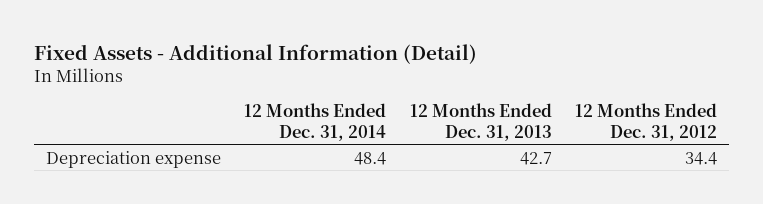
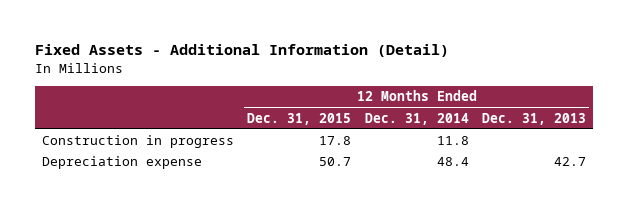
[575,102,718,141] 12 Months Ended Dec. 31, 2012 -> none
none -> [247,112,352,125] Dec. 31, 2015
none -> [41,135,234,149] Construction in progress

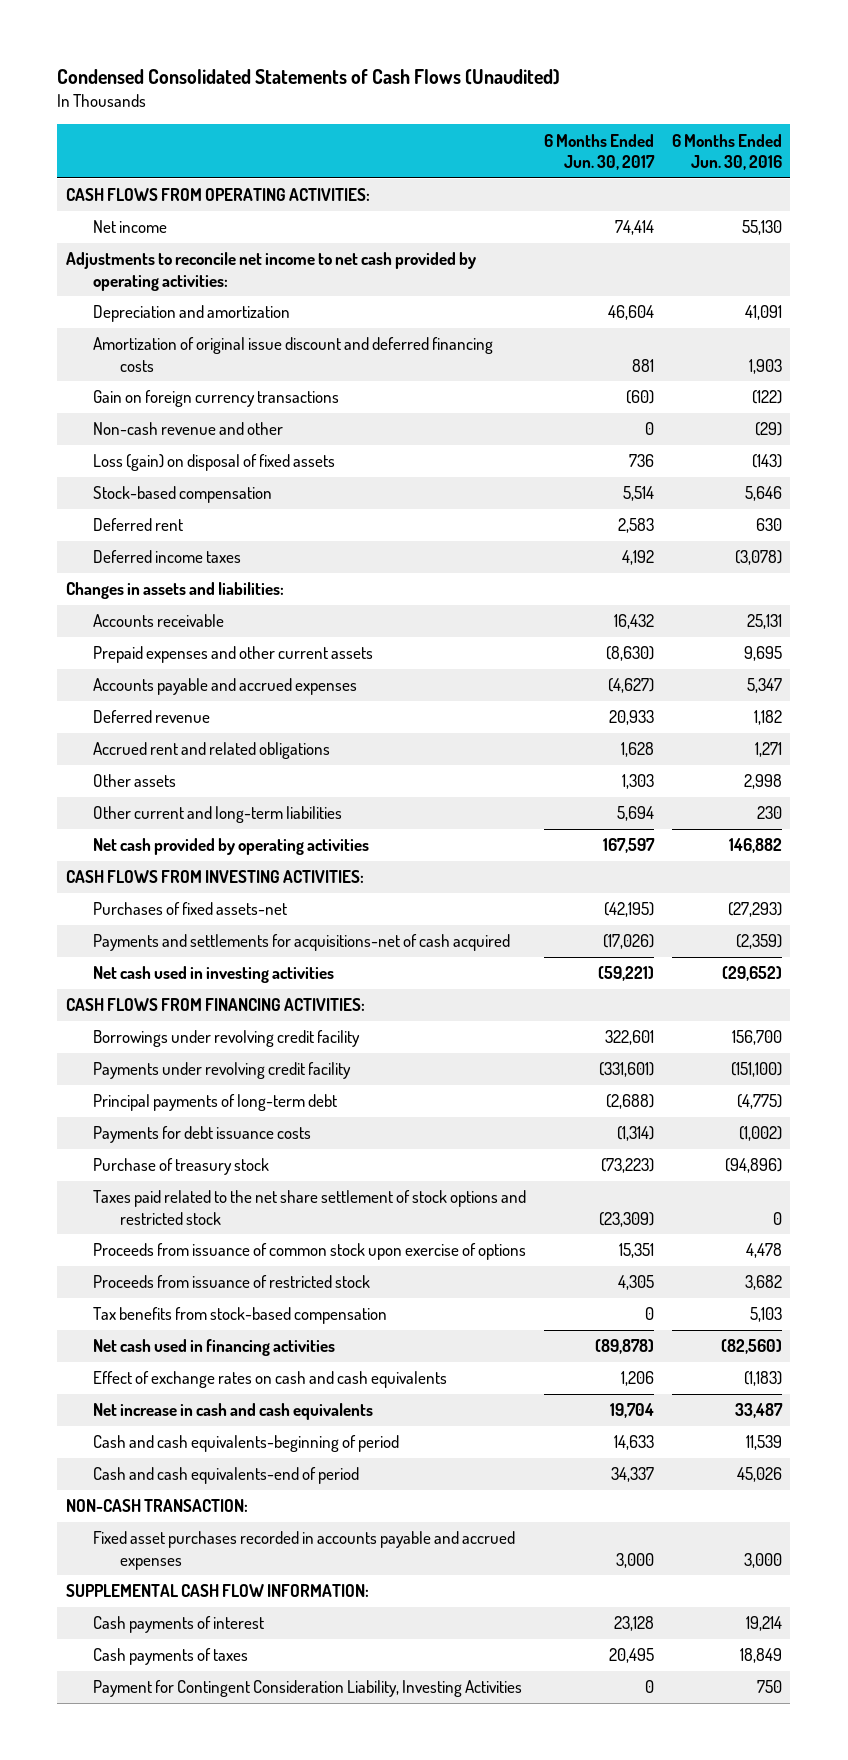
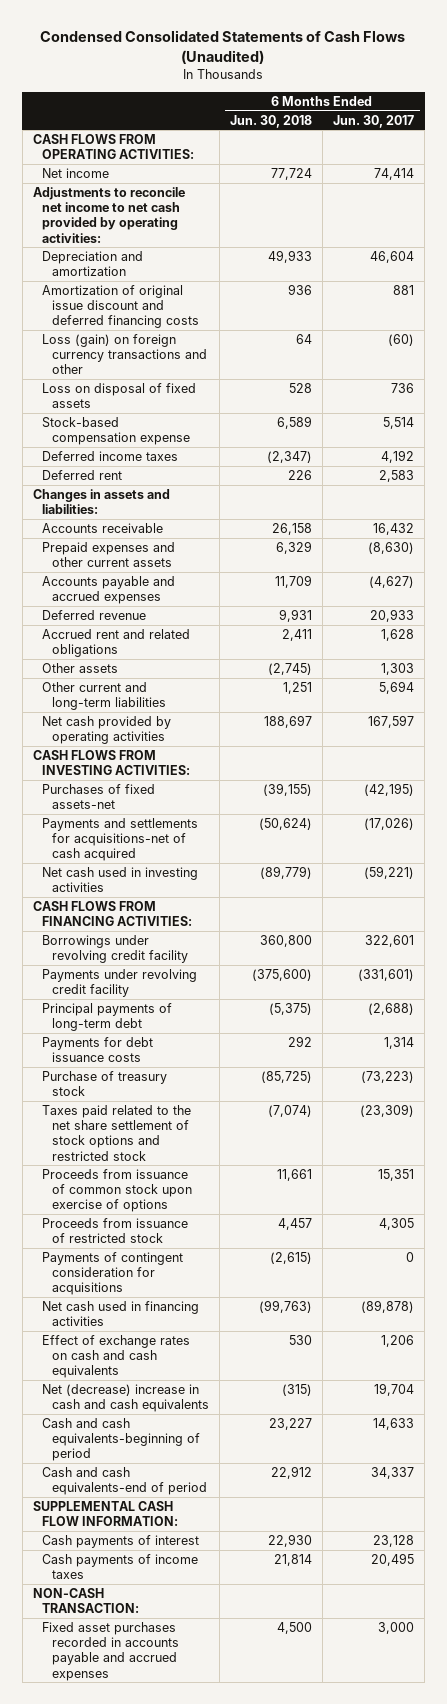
[671,133,782,171] 6 Months Ended Jun. 30, 2016 -> none
none -> [230,114,313,128] Jun. 30, 2018
[92,422,283,436] Non-cash revenue and other -> none
[92,390,339,408] Gain on foreign currency transactions -> [42,334,208,375] Loss (gain) on foreign currency transactions and other
[92,454,335,472] Loss (gain) on disposal of fixed assets -> [42,383,197,409] Loss on disposal of fixed assets
[92,486,272,504] Stock-based compensation -> [42,417,191,446] Stock-based compensation expense
[92,518,183,532] Deferred rent -> [42,470,123,481] Deferred rent
[616,1126,654,1142] (1,314) -> [384,1037,415,1050] 1,314
[92,1307,387,1325] Tax benefits from stock-based compensation -> none
none -> [42,1252,184,1296] Payments of contingent consideration for acquisitions
[92,1403,373,1421] Net increase in cash and cash equivalents -> [42,1384,210,1413] Net (decrease) increase in cash and cash equivalents
[92,1680,522,1698] Payment for Contingent Consideration Liability, Investing Activities -> none
[92,1648,248,1666] Cash payments of taxes -> [42,1554,199,1580] Cash payments of income taxes
[66,1499,249,1513] NON-CASH TRANSACTION: -> [32,1588,140,1614] NON-CASH TRANSACTION:
[92,1531,515,1570] Fixed asset purchases recorded in accounts payable and accrued expenses -> [42,1622,180,1681] Fixed asset purchases recorded in accounts payable and accrued expenses

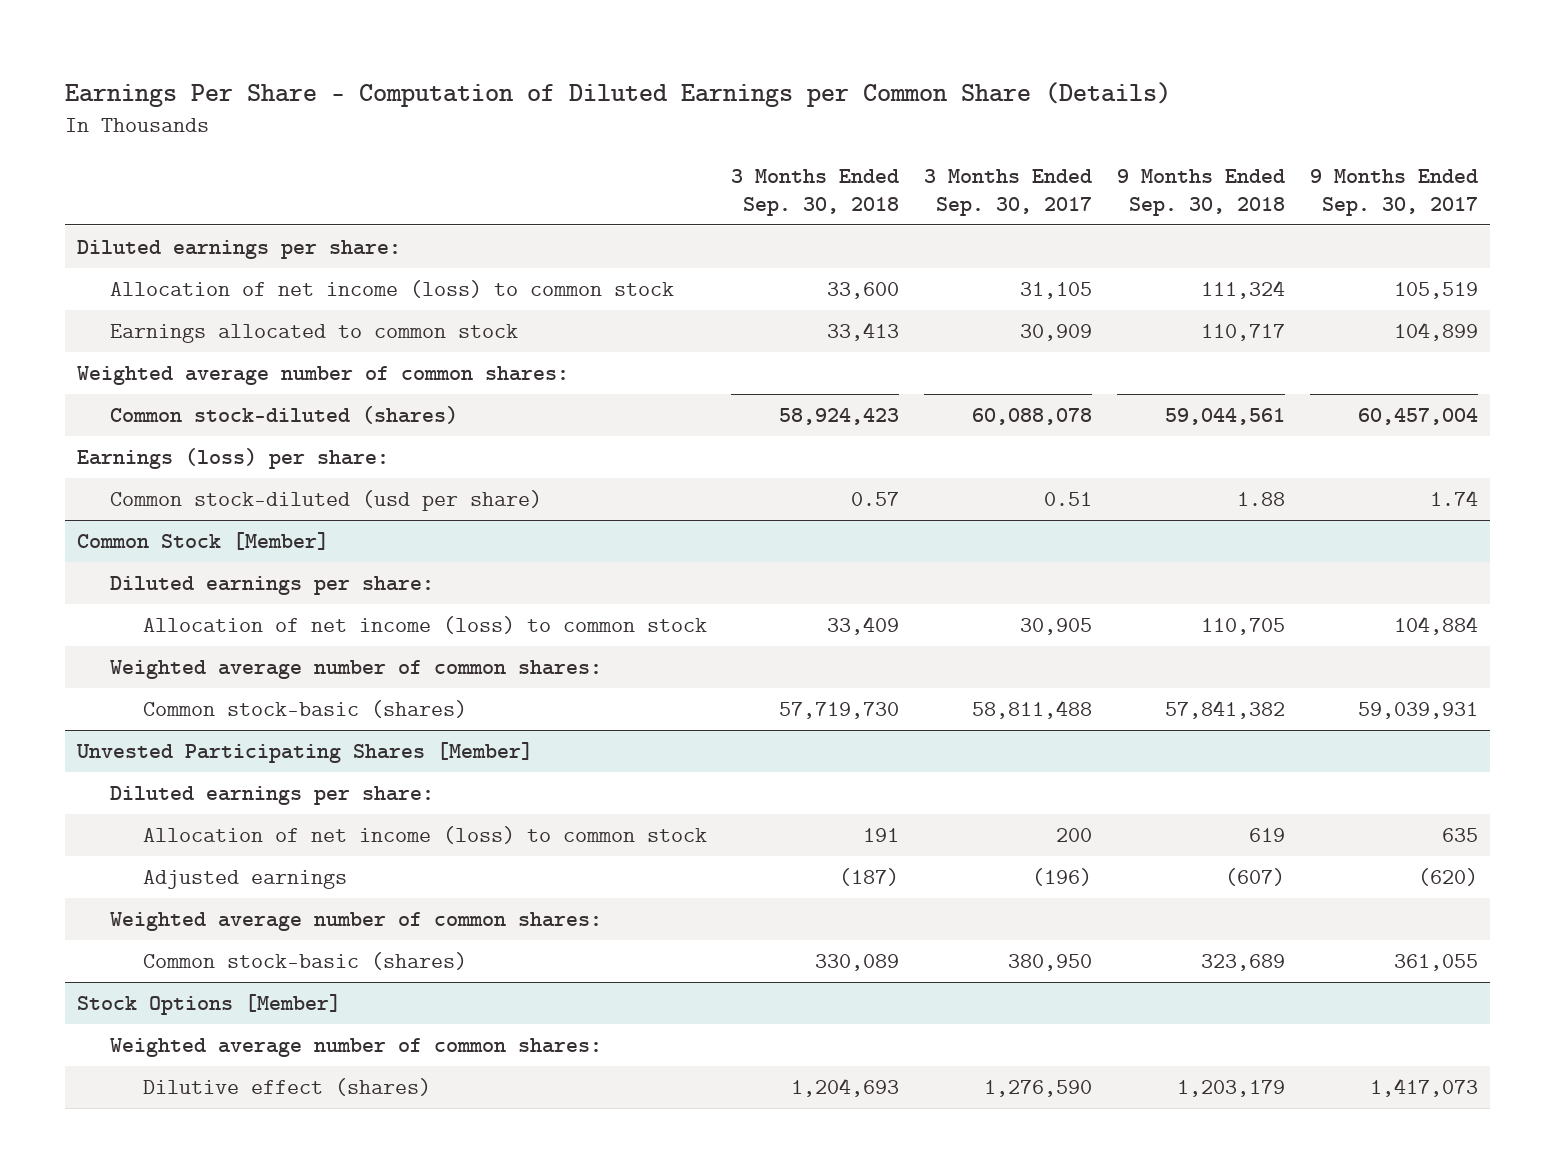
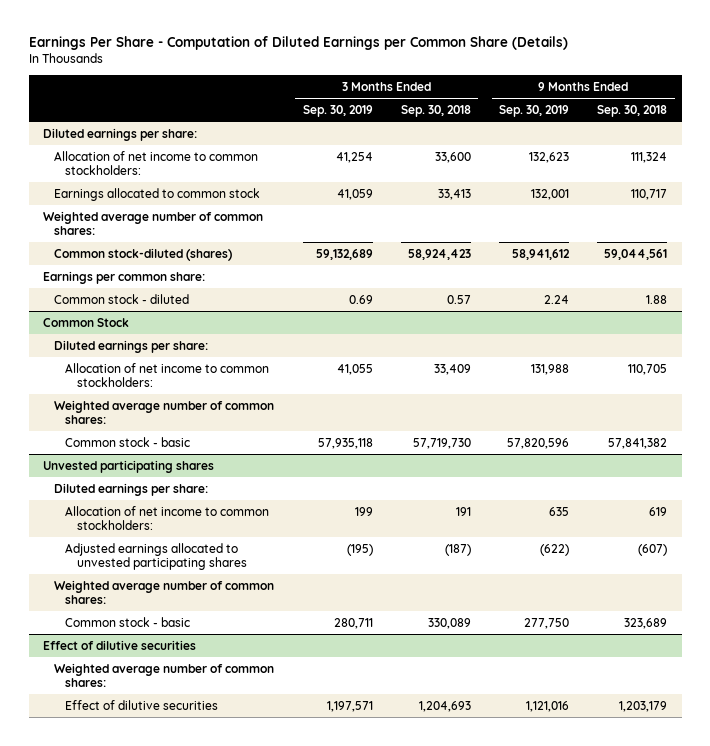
[924,169,1093,216] 3 Months Ended Sep. 30, 2017 -> none
[1309,169,1478,216] 9 Months Ended Sep. 30, 2017 -> none
none -> [302,104,373,117] Sep. 30, 2019
none -> [499,104,570,117] Sep. 30, 2019
[109,280,674,299] Allocation of net income (loss) to common stock -> [54,150,259,175] Allocation of net income to common stockholders:
[76,448,389,470] Earnings (loss) per share: -> [43,270,206,284] Earnings per common share:
[109,490,542,512] Common stock-diluted (usd per share) -> [54,293,190,304] Common stock - diluted
[76,532,329,551] Common Stock [Member] -> [43,317,130,327] Common Stock
[142,616,707,635] Allocation of net income (loss) to common stock -> [65,362,270,387] Allocation of net income to common stockholders:
[142,700,467,719] Common stock-basic (shares) -> [65,436,191,447] Common stock - basic
[75,742,533,764] Unvested Participating Shares [Member] -> [43,459,215,473] Unvested participating shares
[142,826,707,845] Allocation of net income (loss) to common stock -> [65,505,270,530] Allocation of net income to common stockholders:
[142,870,347,890] Adjusted earnings -> [65,542,247,570] Adjusted earnings allocated to unvested participating shares
[142,952,467,971] Common stock-basic (shares) -> [65,616,191,627] Common stock - basic
[76,994,341,1016] Stock Options [Member] -> [43,639,197,650] Effect of dilutive securities
[142,1078,431,1097] Dilutive effect (shares) -> [65,699,219,710] Effect of dilutive securities

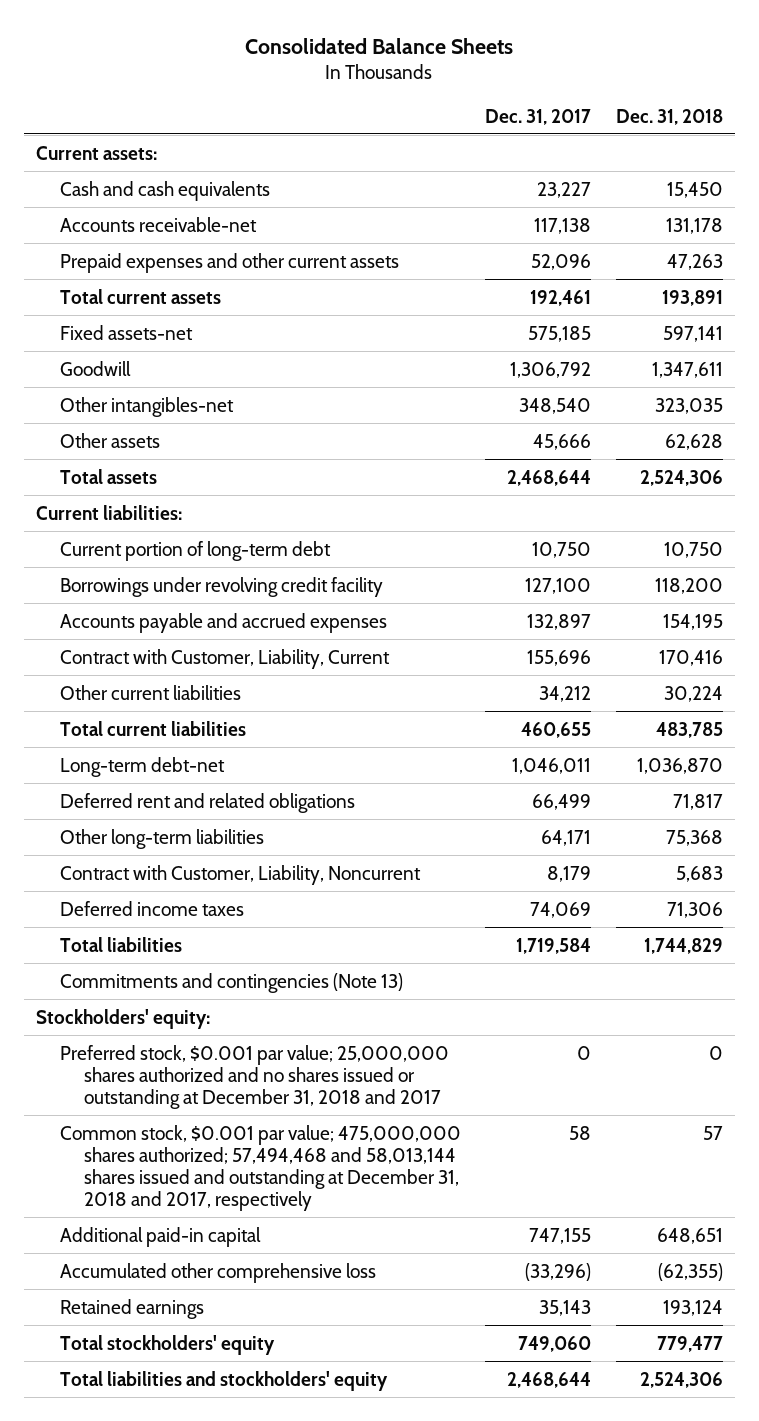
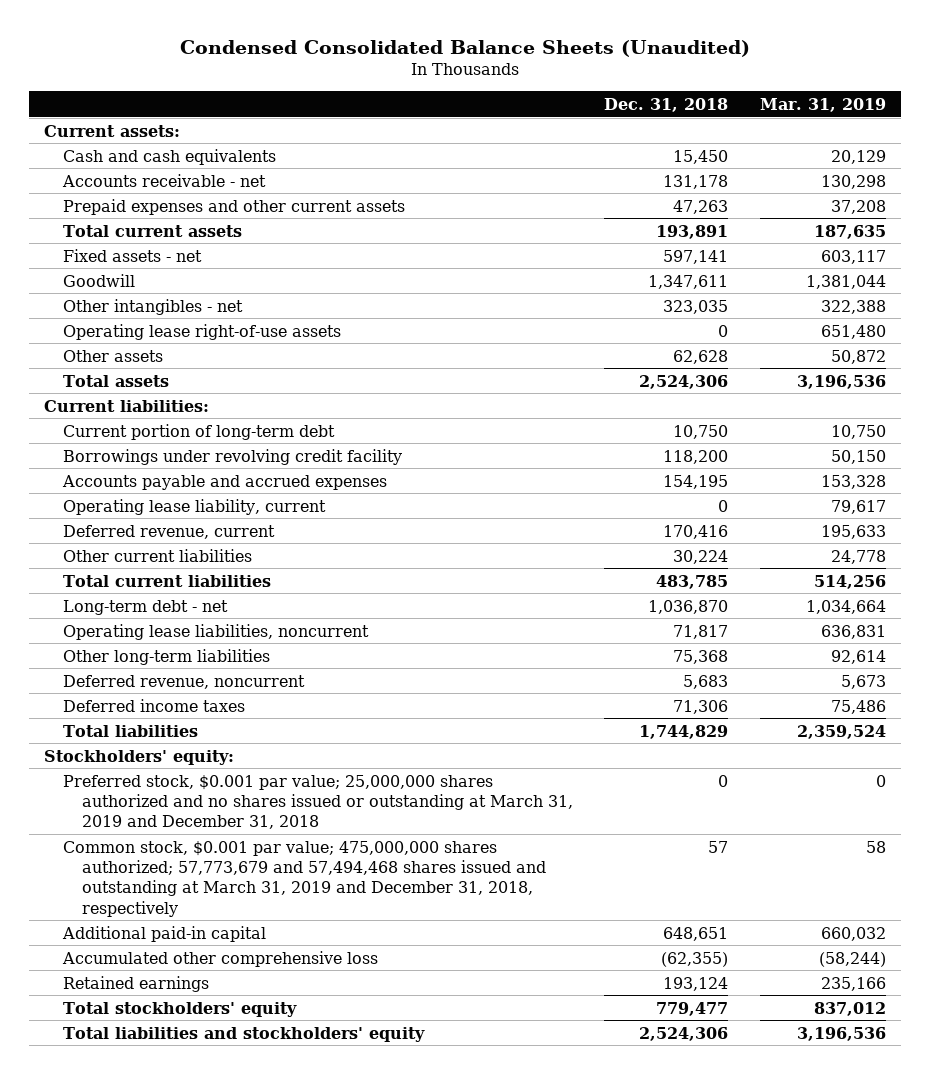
[245,37,514,54] Consolidated Balance Sheets -> [180,39,751,57] Condensed Consolidated Balance Sheets (Unaudited)
[485,108,592,125] Dec. 31, 2017 -> none
none -> [759,98,886,113] Mar. 31, 2019
[60,216,258,232] Accounts receivable-net -> [62,173,267,187] Accounts receivable - net
[60,324,194,340] Fixed assets-net -> [63,248,203,262] Fixed assets - net
[60,396,235,417] Other intangibles-net -> [63,298,244,315] Other intangibles - net
none -> [63,323,342,340] Operating lease right-of-use assets
none -> [63,498,327,515] Operating lease liability, current
[60,648,391,669] Contract with Customer, Liability, Current -> [63,524,276,539] Deferred revenue, current
[60,756,226,777] Long-term debt-net -> [63,599,229,615] Long-term debt - net
[60,792,356,813] Deferred rent and related obligations -> [63,623,370,640] Operating lease liabilities, noncurrent
[60,864,422,885] Contract with Customer, Liability, Noncurrent -> [63,674,306,689] Deferred revenue, noncurrent
[60,972,404,993] Commitments and contingencies (Note 13) -> none
[60,1044,450,1109] Preferred stock, $0.001 par value; 25,000,000 shares authorized and no shares issued or outstanding at December 31, 2018 and 2017 -> [63,774,574,830] Preferred stock, $0.001 par value; 25,000,000 shares authorized and no shares issued or outstanding at March 31, 2019 and December 31, 2018
[60,1124,462,1211] Common stock, $0.001 par value; 475,000,000 shares authorized; 57,494,468 and 58,013,144 shares issued and outstanding at December 31, 2018 and 2017, respectively -> [63,840,547,917] Common stock, $0.001 par value; 475,000,000 shares authorized; 57,773,679 and 57,494,468 shares issued and outstanding at March 31, 2019 and December 31, 2018, respectively

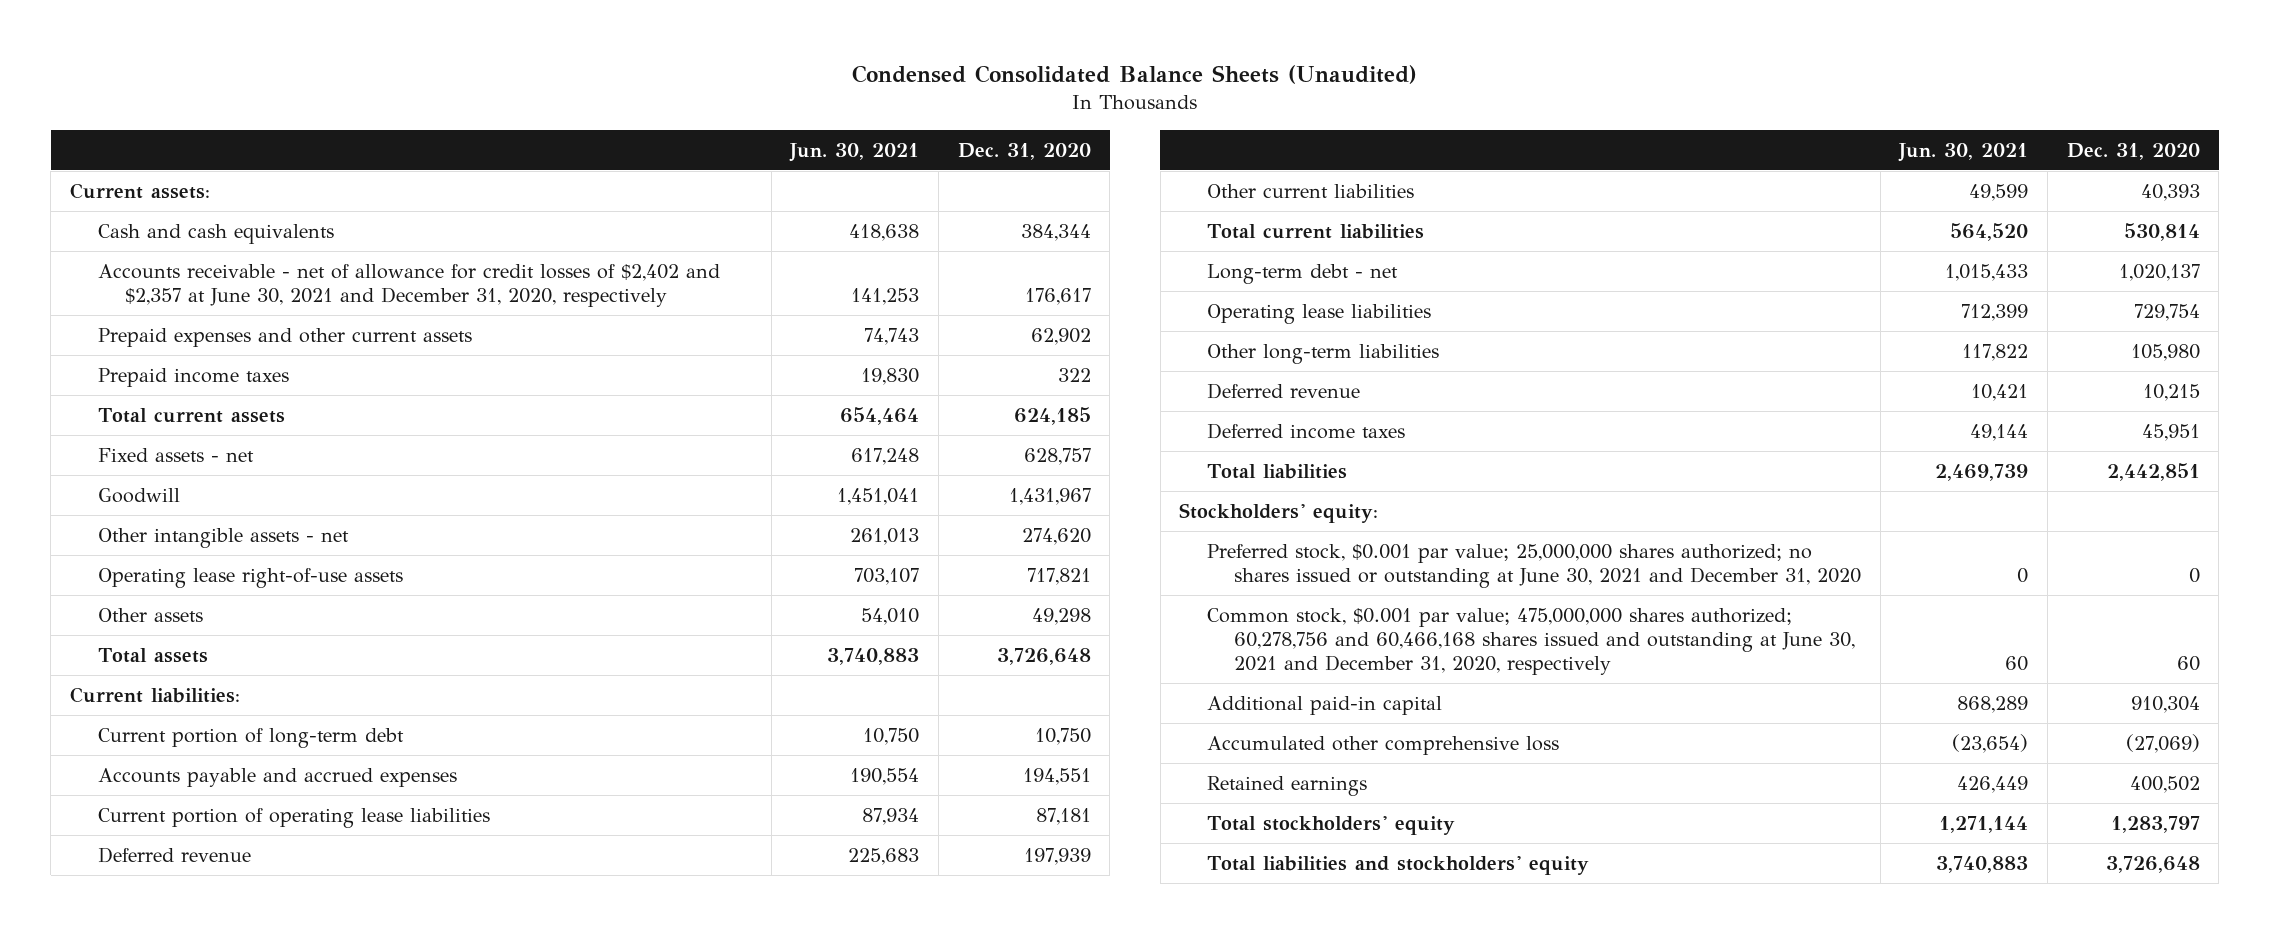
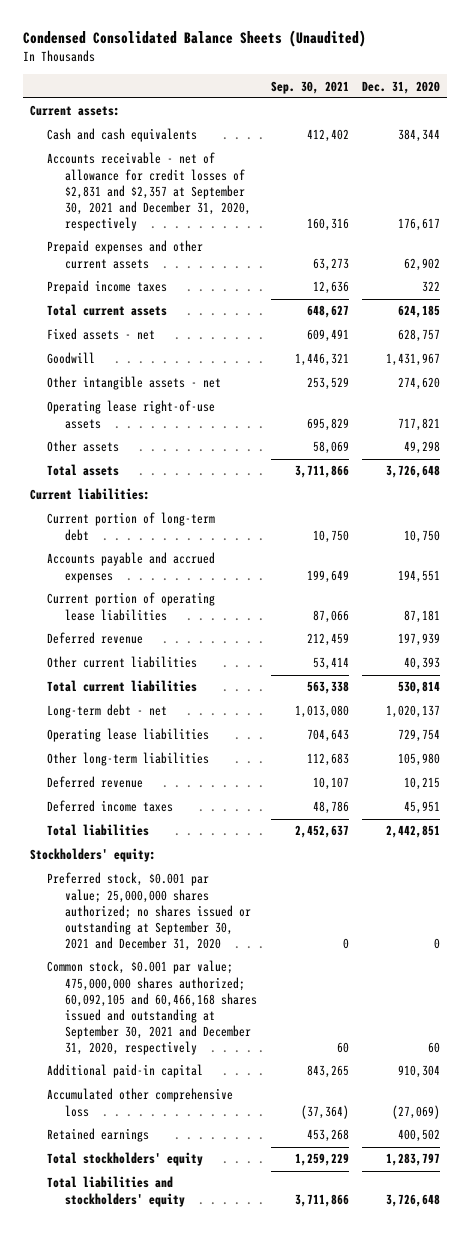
[789,142,920,162] Jun. 30, 2021 -> none
none -> [270,80,349,94] Sep. 30, 2021
[97,263,720,307] Accounts receivable - net of allowance for credit losses of $2,402 and $2,357 at June 30, 2021 and December 31, 2020, respectively -> [47,152,251,231] Accounts receivable - net of allowance for credit losses of $2,831 and $2,357 at September 30, 2021 and December 31, 2020, respectively
[1206,543,1862,588] Preferred stock, $0.001 par value; 25,000,000 shares authorized; no shares issued or outstanding at June 30, 2021 and December 31, 2020 -> [47,872,251,951] Preferred stock, $0.001 par value; 25,000,000 shares authorized; no shares issued or outstanding at September 30, 2021 and December 31, 2020
[1206,607,1856,676] Common stock, $0.001 par value; 475,000,000 shares authorized; 60,278,756 and 60,466,168 shares issued and outstanding at June 30, 2021 and December 31, 2020, respectively -> [47,960,257,1055] Common stock, $0.001 par value; 475,000,000 shares authorized; 60,092,105 and 60,466,168 shares issued and outstanding at September 30, 2021 and December 31, 2020, respectively

